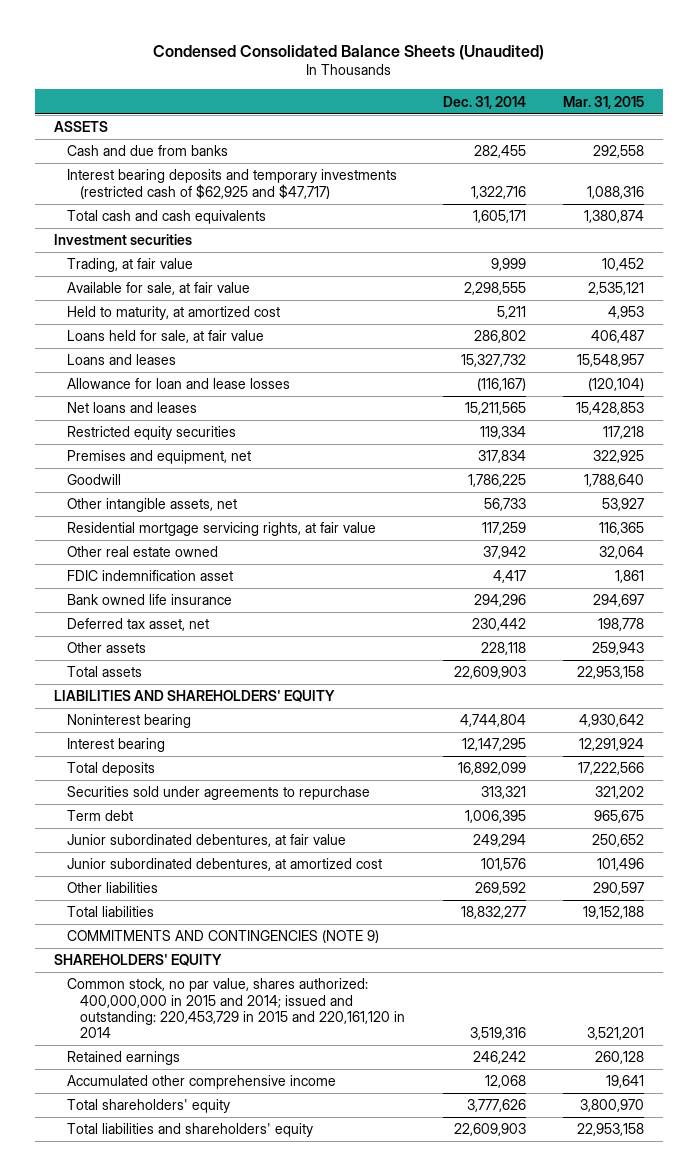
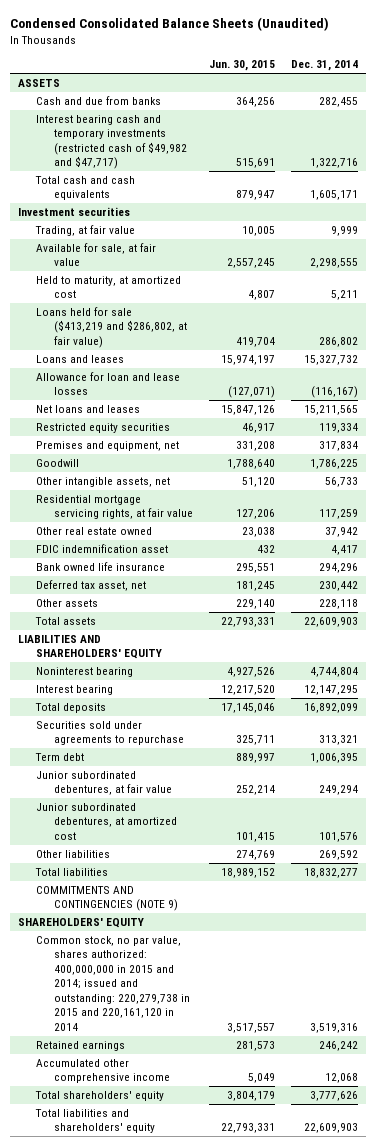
[563,95,645,109] Mar. 31, 2015 -> none
none -> [209,60,276,72] Jun. 30, 2015
[66,169,397,199] Interest bearing deposits and temporary investments (restricted cash of $62,925 and $47,717) -> [36,114,188,170] Interest bearing cash and temporary investments (restricted cash of $49,982 and $47,717)
[66,330,264,344] Loans held for sale, at fair value -> [36,306,188,348] Loans held for sale ($413,219 and $286,802, at fair value)
[66,978,406,1039] Common stock, no par value, shares authorized: 400,000,000 in 2015 and 2014; issued and outstanding: 220,453,729 in 2015 and 220,161,120 in 2014 -> [36,935,191,1031] Common stock, no par value, shares authorized: 400,000,000 in 2015 and 2014; issued and outstanding: 220,279,738 in 2015 and 220,161,120 in 2014

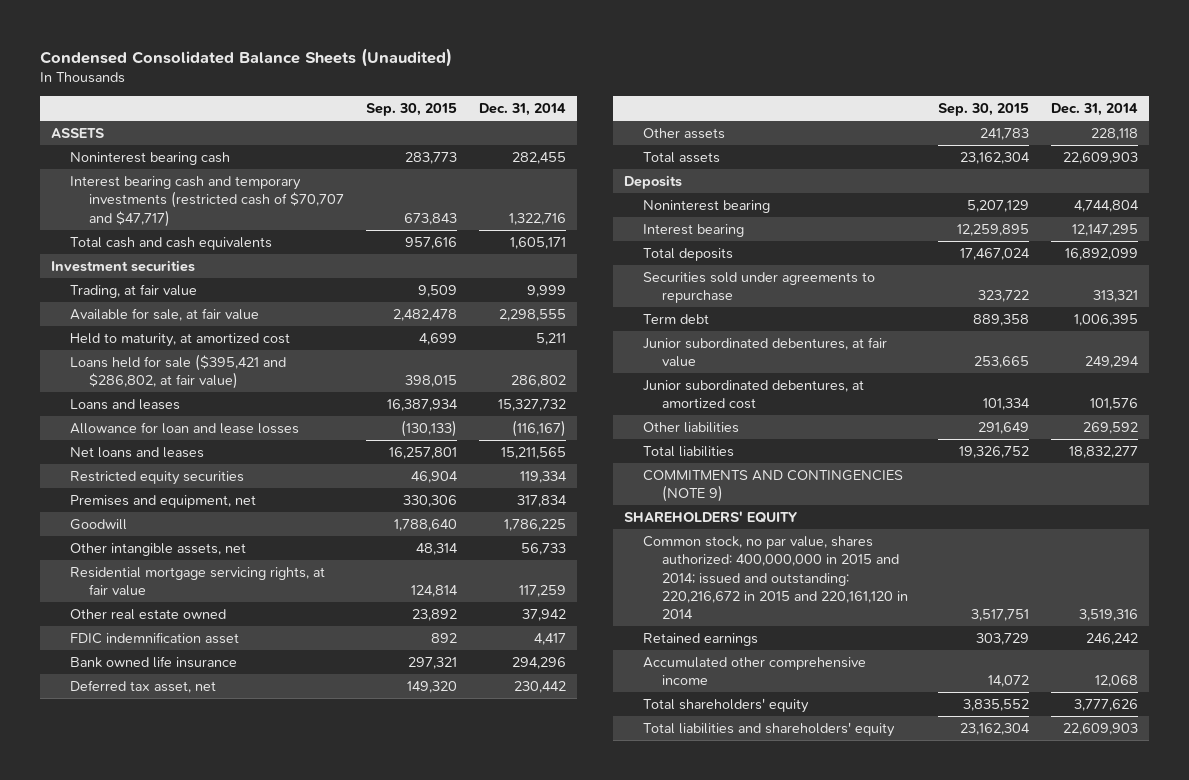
[209,60,276,72] Jun. 30, 2015 -> none
none -> [365,103,457,117] Sep. 30, 2015
[36,95,162,105] Cash and due from banks -> [70,151,231,165] Noninterest bearing cash
[36,114,188,170] Interest bearing cash and temporary investments (restricted cash of $49,982 and $47,717) -> [70,175,345,227] Interest bearing cash and temporary investments (restricted cash of $70,707 and $47,717)
[36,306,188,348] Loans held for sale ($413,219 and $286,802, at fair value) -> [70,353,287,390] Loans held for sale ($395,421 and $286,802, at fair value)
[18,634,163,660] LIABILITIES AND SHAREHOLDERS' EQUITY -> none
none -> [623,174,682,189] Deposits
[36,935,191,1031] Common stock, no par value, shares authorized: 400,000,000 in 2015 and 2014; issued and outstanding: 220,279,738 in 2015 and 220,161,120 in 2014 -> [642,535,908,620] Common stock, no par value, shares authorized: 400,000,000 in 2015 and 2014; issued and outstanding: 220,216,672 in 2015 and 220,161,120 in 2014

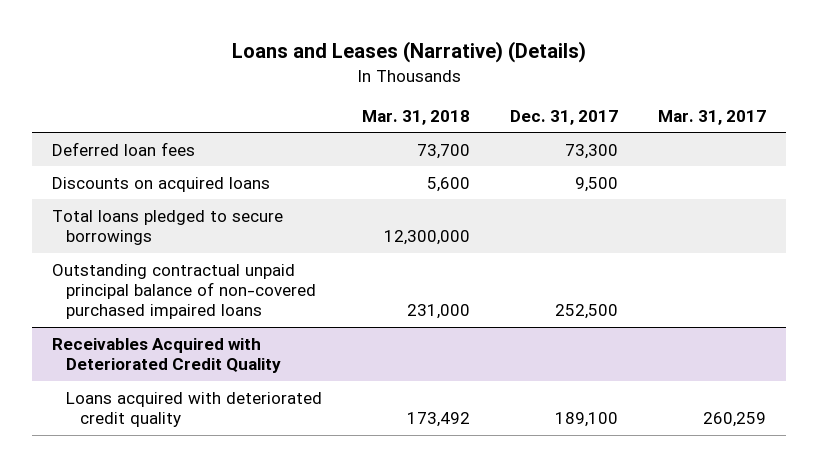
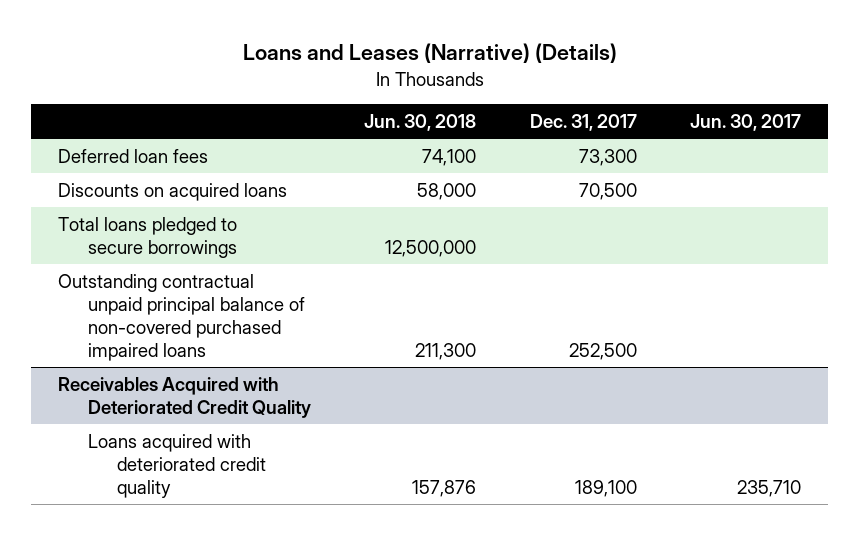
[361,109,470,125] Mar. 31, 2018 -> none
[657,109,766,125] Mar. 31, 2017 -> none
none -> [364,114,477,132] Jun. 30, 2018
none -> [690,114,802,132] Jun. 30, 2017
[574,176,618,192] 9,500 -> [578,182,637,200] 70,500

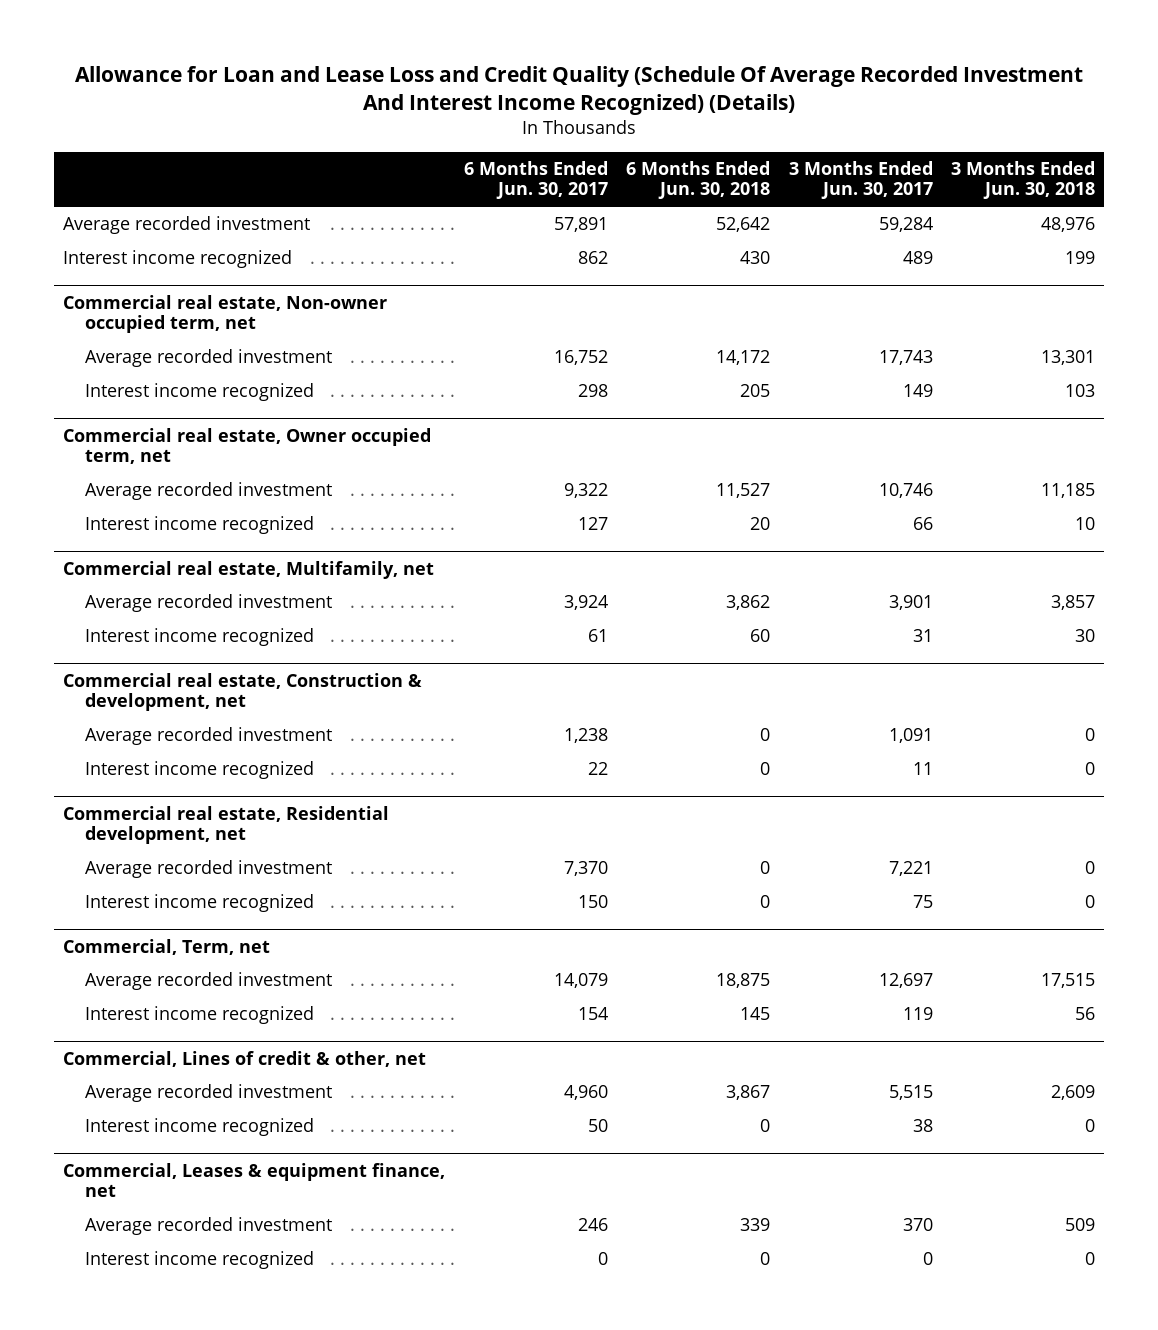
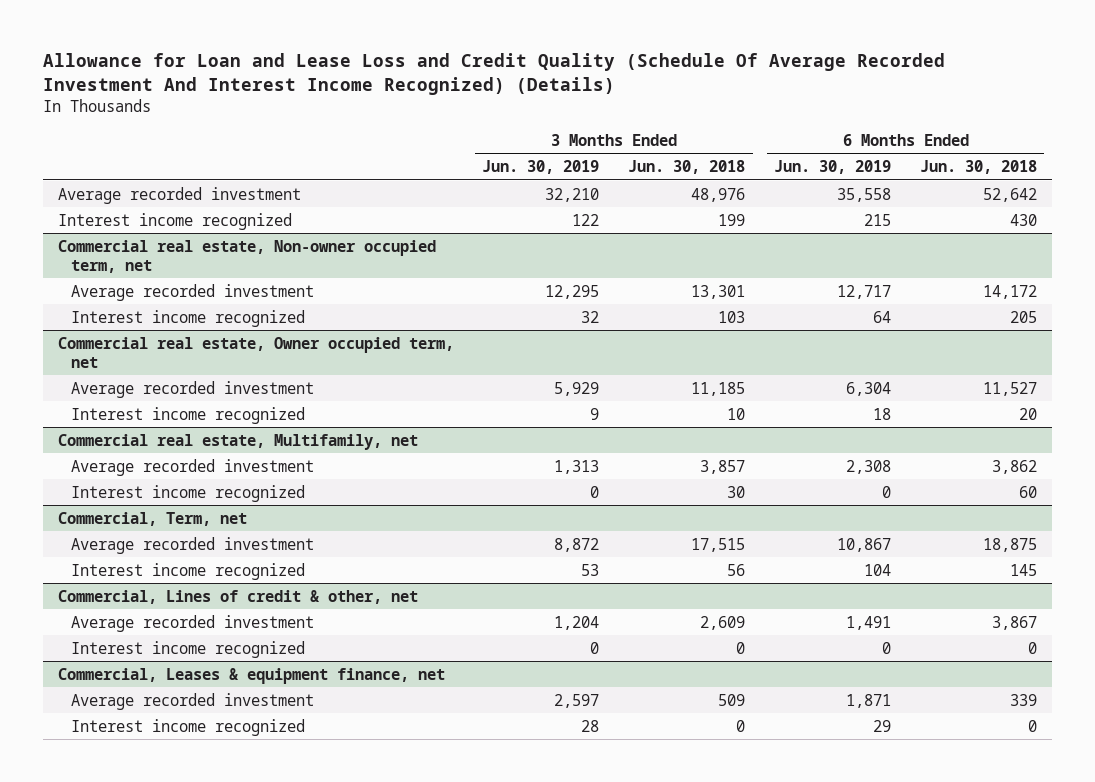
[463,160,608,200] 6 Months Ended Jun. 30, 2017 -> none
[788,160,933,200] 3 Months Ended Jun. 30, 2017 -> none
none -> [482,160,600,175] Jun. 30, 2019
none -> [774,160,892,175] Jun. 30, 2019
[63,672,423,712] Commercial real estate, Construction & development, net -> none
[84,727,332,746] Average recorded investment -> none
[84,761,314,780] Interest income recognized -> none
[63,805,390,845] Commercial real estate, Residential development, net -> none
[84,860,332,879] Average recorded investment -> none
[84,894,314,913] Interest income recognized -> none

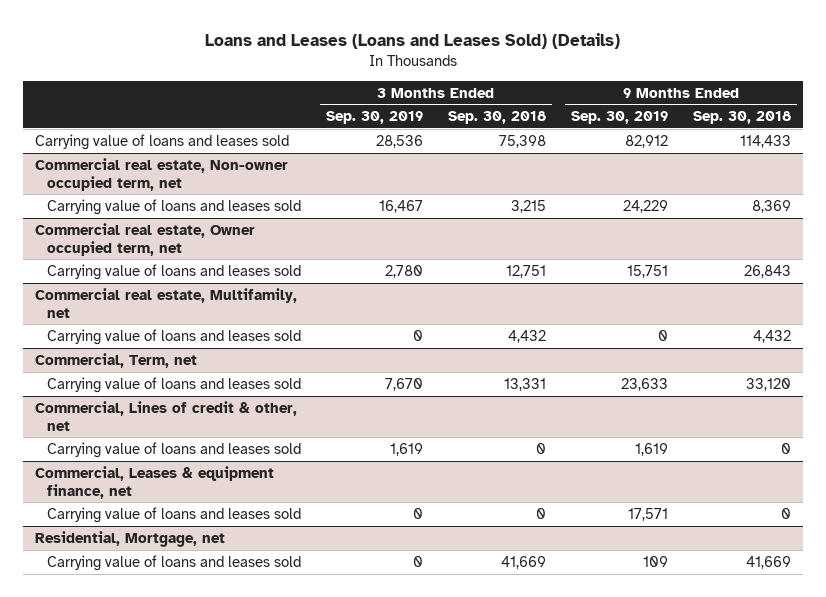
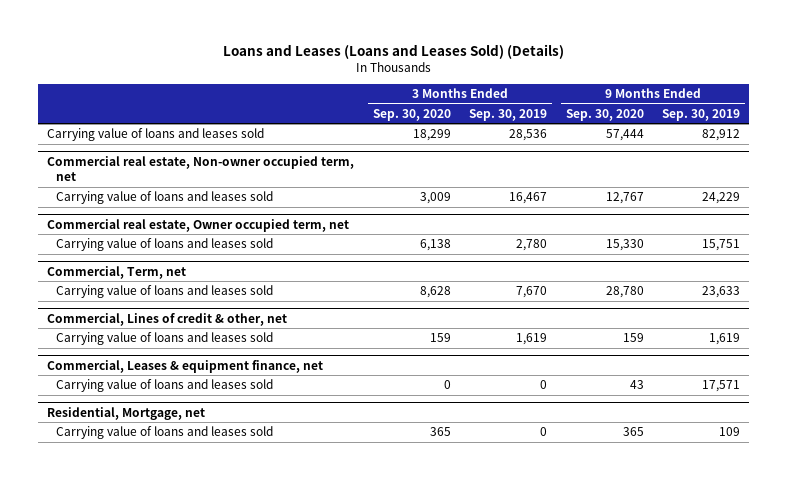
[448,111,547,125] Sep. 30, 2018 -> none
[692,111,791,125] Sep. 30, 2018 -> none
none -> [372,108,451,121] Sep. 30, 2020
none -> [565,108,644,121] Sep. 30, 2020
[35,287,298,318] Commercial real estate, Multifamily, net -> none
[47,328,302,345] Carrying value of loans and leases sold -> none

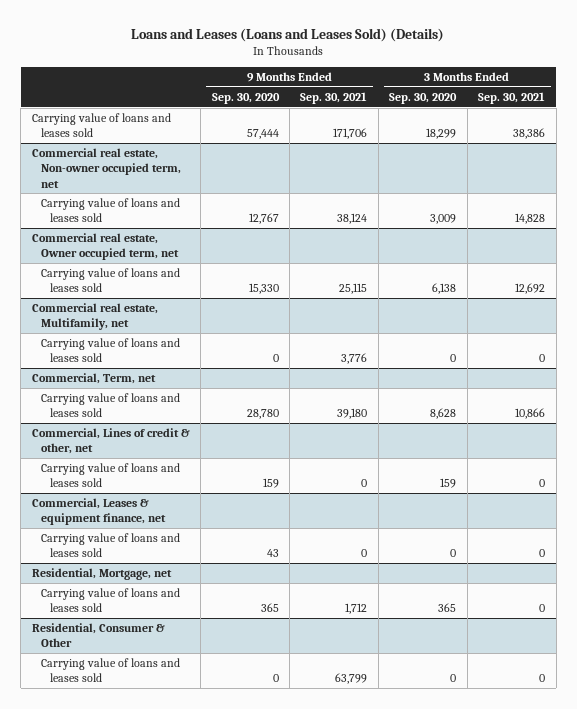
[469,108,548,121] Sep. 30, 2019 -> none
[662,108,741,121] Sep. 30, 2019 -> none
none -> [300,91,368,104] Sep. 30, 2021
none -> [478,91,546,104] Sep. 30, 2021
none -> [31,302,158,331] Commercial real estate, Multifamily, net
none -> [40,337,180,363] Carrying value of loans and leases sold
none -> [31,622,165,648] Residential, Consumer & Other
none -> [40,657,180,683] Carrying value of loans and leases sold

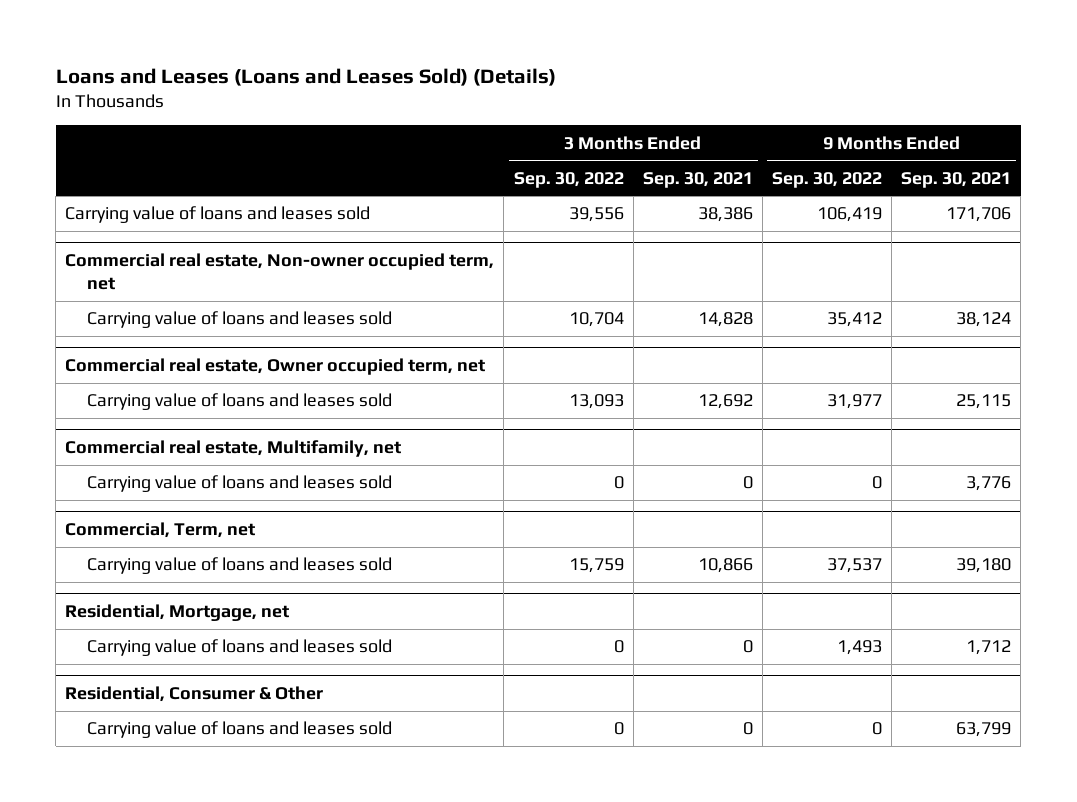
[211,92,280,104] Sep. 30, 2020 -> none
[389,92,458,104] Sep. 30, 2020 -> none
none -> [513,171,624,188] Sep. 30, 2022
none -> [772,171,883,188] Sep. 30, 2022
[31,427,190,455] Commercial, Lines of credit & other, net -> none
[40,462,180,488] Carrying value of loans and leases sold -> none
[31,497,166,526] Commercial, Leases & equipment finance, net -> none
[40,532,180,558] Carrying value of loans and leases sold -> none

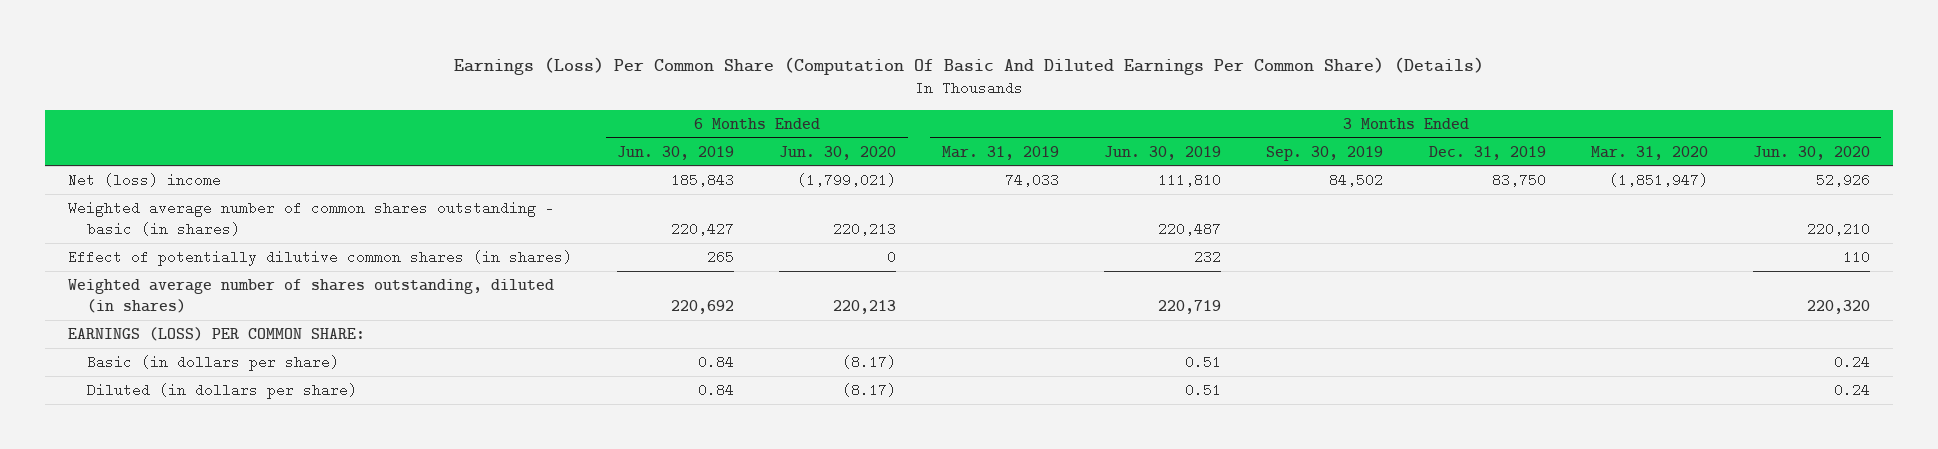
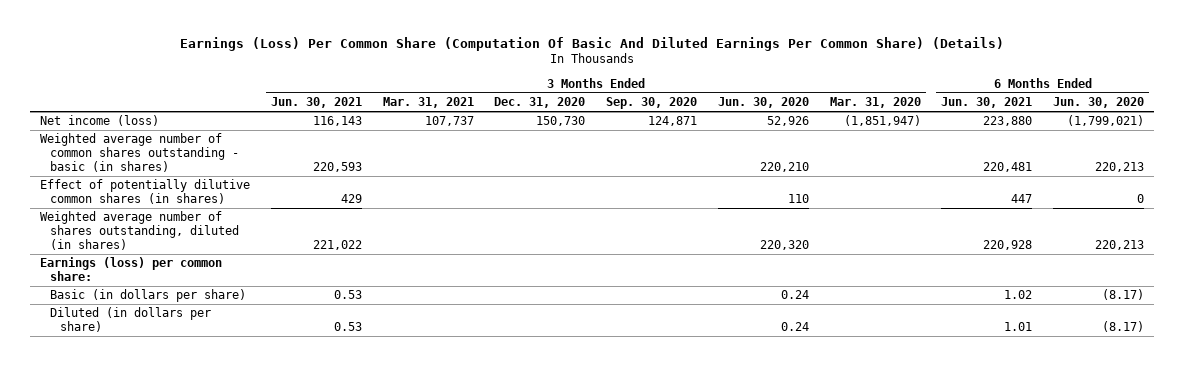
[617,145,735,160] Jun. 30, 2019 -> none
[941,145,1059,160] Mar. 31, 2019 -> none
[1104,145,1222,160] Jun. 30, 2019 -> none
[1266,145,1384,161] Sep. 30, 2019 -> none
[1428,145,1546,160] Dec. 31, 2019 -> none
none -> [271,96,363,108] Jun. 30, 2021
none -> [382,96,474,108] Mar. 31, 2021
none -> [494,96,586,108] Dec. 31, 2020
none -> [606,96,698,109] Sep. 30, 2020
none -> [941,96,1033,108] Jun. 30, 2021
[67,172,221,187] Net (loss) income -> [40,115,160,127] Net income (loss)
[67,326,365,341] EARNINGS (LOSS) PER COMMON SHARE: -> [40,257,223,282] Earnings (loss) per common share:

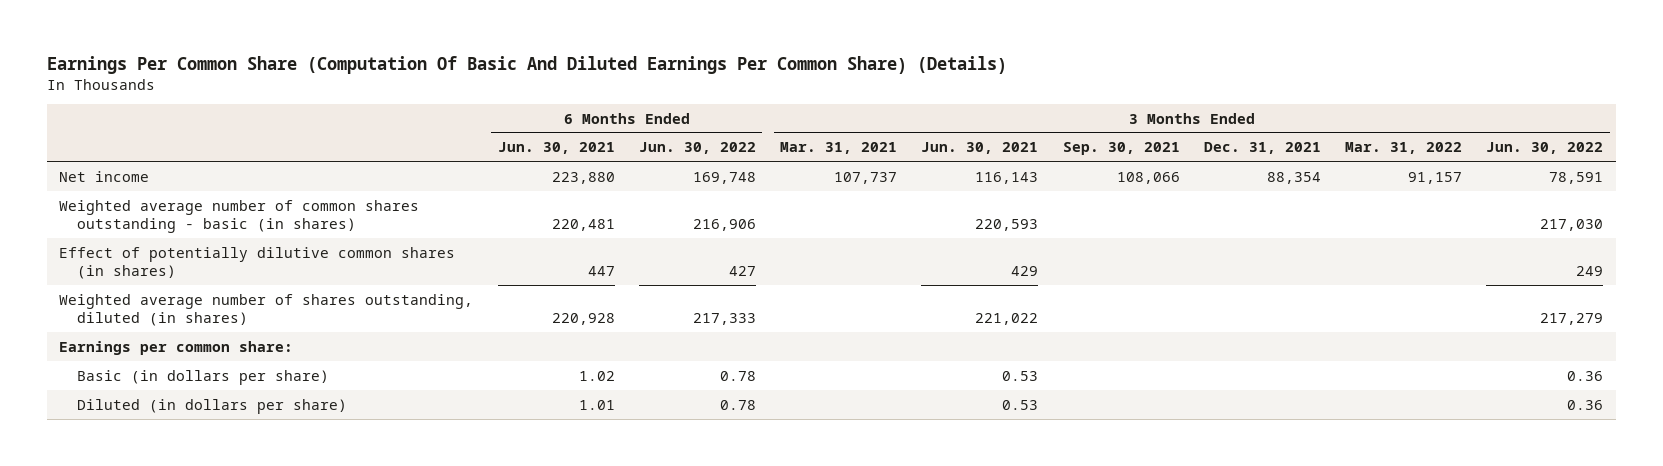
[180,36,1005,51] Earnings (Loss) Per Common Share (Computation Of Basic And Diluted Earnings Per Common Share) (Details) -> [47,55,1008,74] Earnings Per Common Share (Computation Of Basic And Diluted Earnings Per Common Share) (Details)
[494,96,586,108] Dec. 31, 2020 -> none
[606,96,698,109] Sep. 30, 2020 -> none
[717,96,809,108] Jun. 30, 2020 -> none
[829,96,921,108] Mar. 31, 2020 -> none
[1053,96,1145,108] Jun. 30, 2020 -> none
none -> [638,142,756,155] Jun. 30, 2022
none -> [1062,142,1180,156] Sep. 30, 2021
none -> [1203,142,1321,155] Dec. 31, 2021
none -> [1345,142,1463,155] Mar. 31, 2022
none -> [1486,142,1604,155] Jun. 30, 2022
[40,115,160,127] Net income (loss) -> [59,170,150,182] Net income
[40,257,223,282] Earnings (loss) per common share: -> [59,340,294,355] Earnings per common share:

